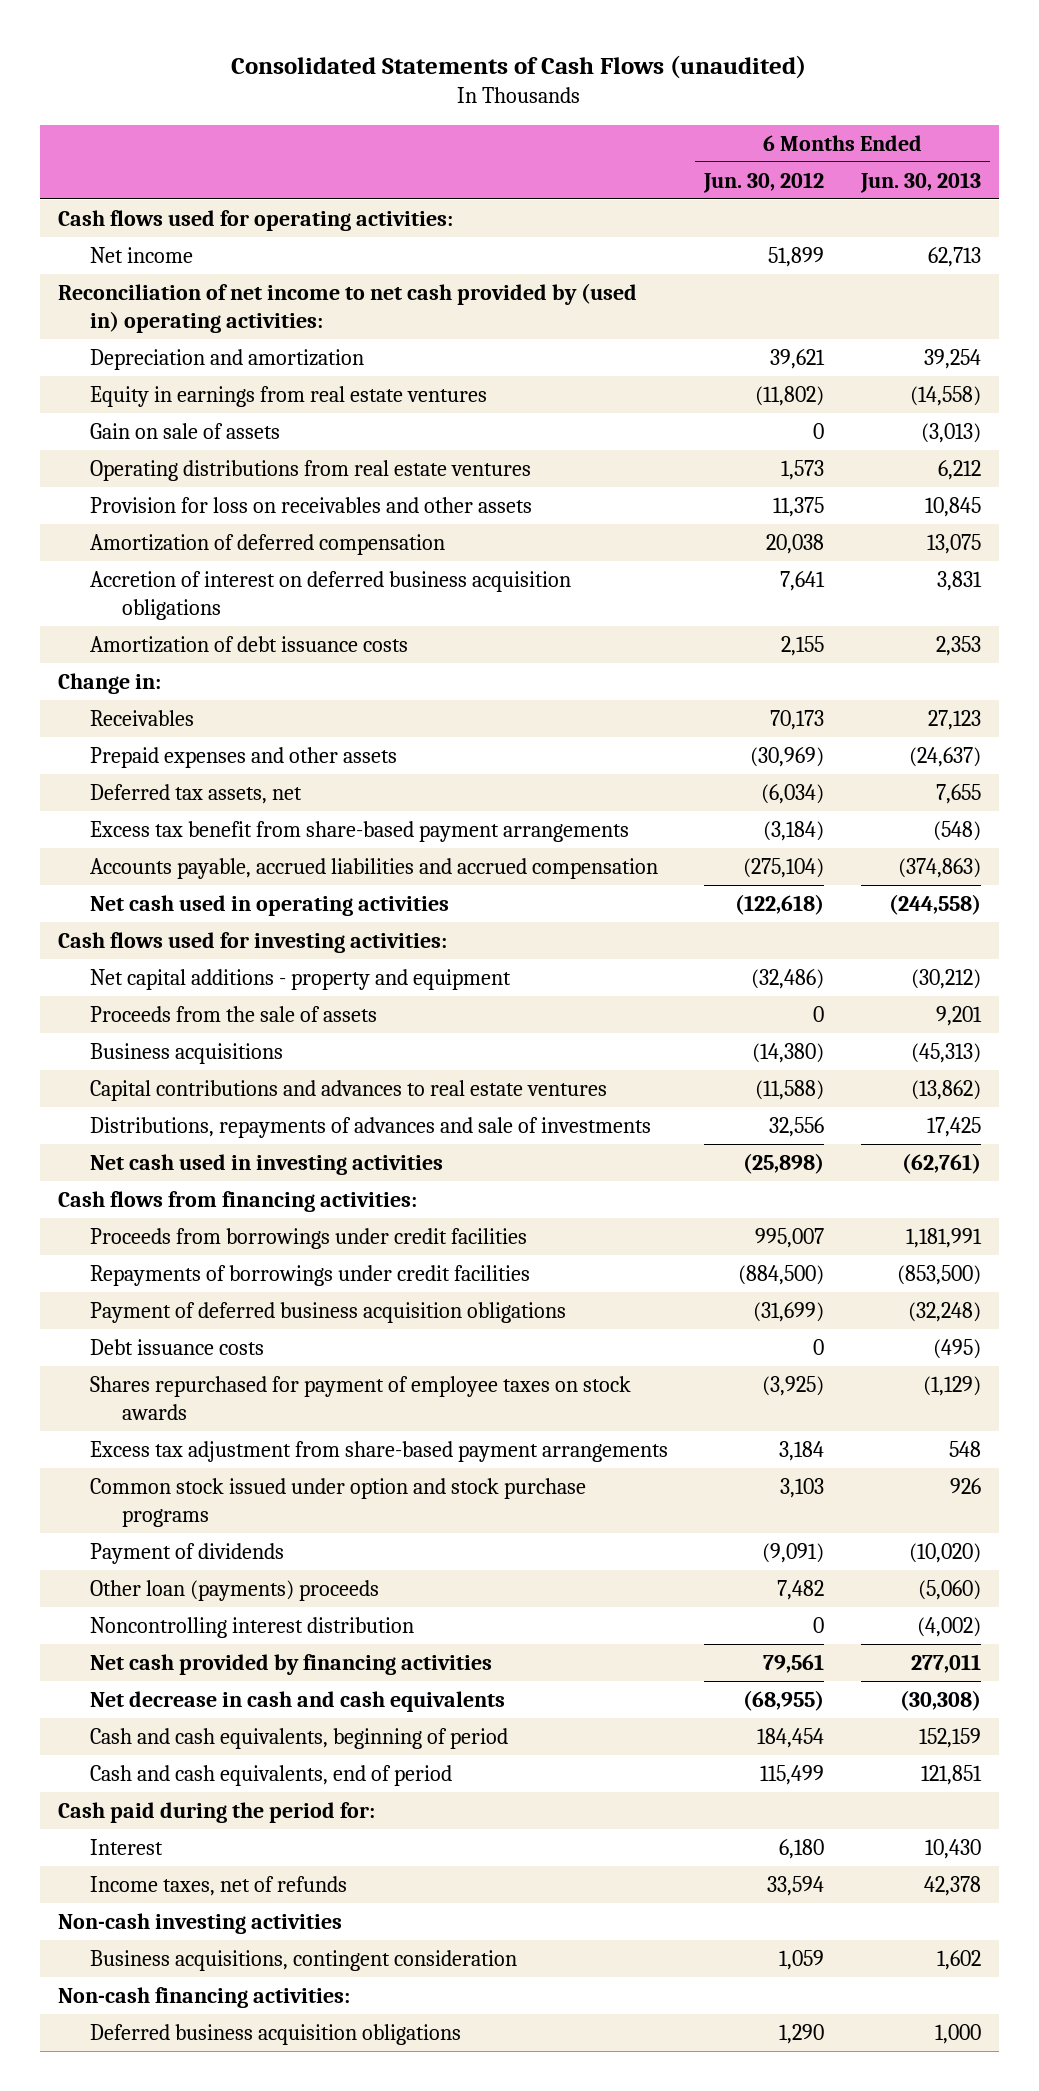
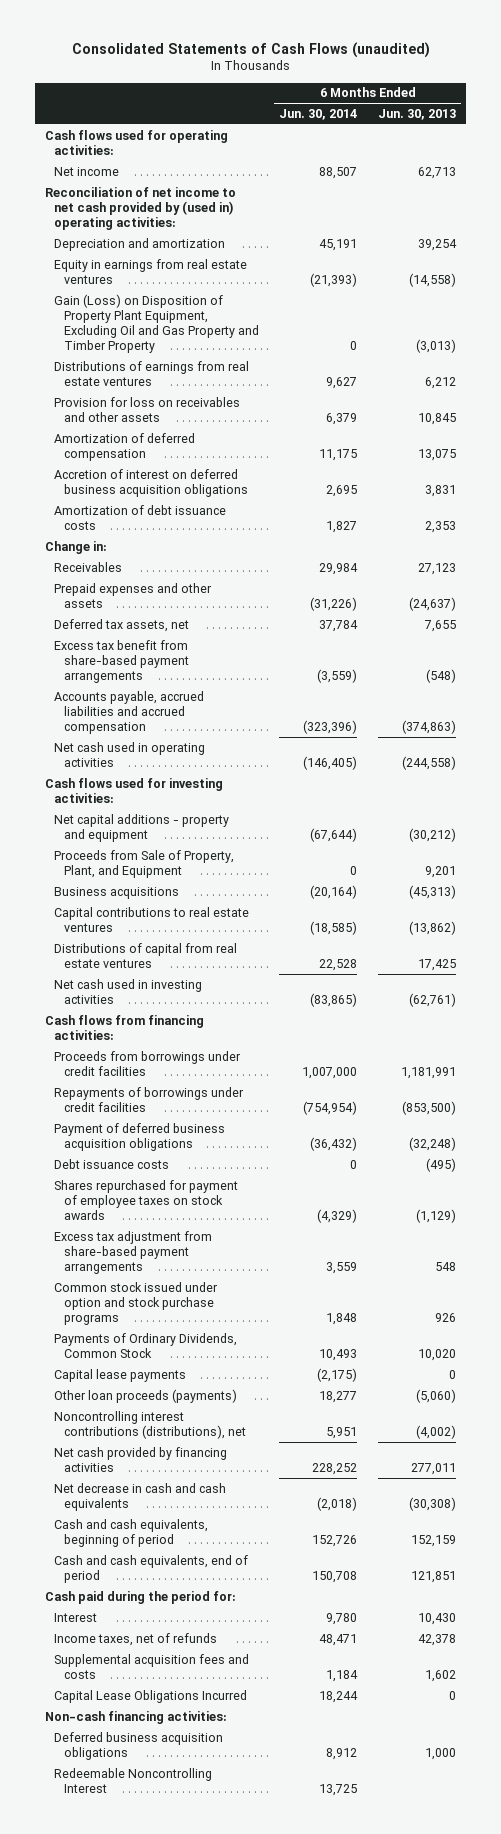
[703,171,825,193] Jun. 30, 2012 -> none
none -> [279,108,358,120] Jun. 30, 2014
[89,422,280,439] Gain on sale of assets -> [54,293,259,354] Gain (Loss) on Disposition of Property Plant Equipment, Excluding Oil and Gas Property and Timber Property
[89,459,531,481] Operating distributions from real estate ventures -> [54,360,250,386] Distributions of earnings from real estate ventures
[89,1005,377,1022] Proceeds from the sale of assets -> [54,849,235,878] Proceeds from Sale of Property, Plant, and Equipment
[89,1079,607,1101] Capital contributions and advances to real estate ventures -> [54,906,250,932] Capital contributions to real estate ventures
[89,1116,651,1138] Distributions, repayments of advances and sale of investments -> [54,942,238,968] Distributions of capital from real estate ventures
[89,1542,284,1564] Payment of dividends -> [54,1332,238,1358] Payments of Ordinary Dividends, Common Stock
[908,1542,981,1563] (10,020) -> [417,1348,456,1361] 10,020
none -> [54,1368,187,1382] Capital lease payments
[89,1579,379,1601] Other loan (payments) proceeds -> [54,1388,238,1403] Other loan proceeds (payments)
[89,1616,414,1638] Noncontrolling interest distribution -> [54,1410,246,1439] Noncontrolling interest contributions (distributions), net
[57,1912,342,1934] Non-cash investing activities -> none
[89,1949,517,1971] Business acquisitions, contingent consideration -> [54,1653,250,1679] Supplemental acquisition fees and costs
none -> [54,1689,248,1703] Capital Lease Obligations Incurred
none -> [54,1767,213,1793] Redeemable Noncontrolling Interest

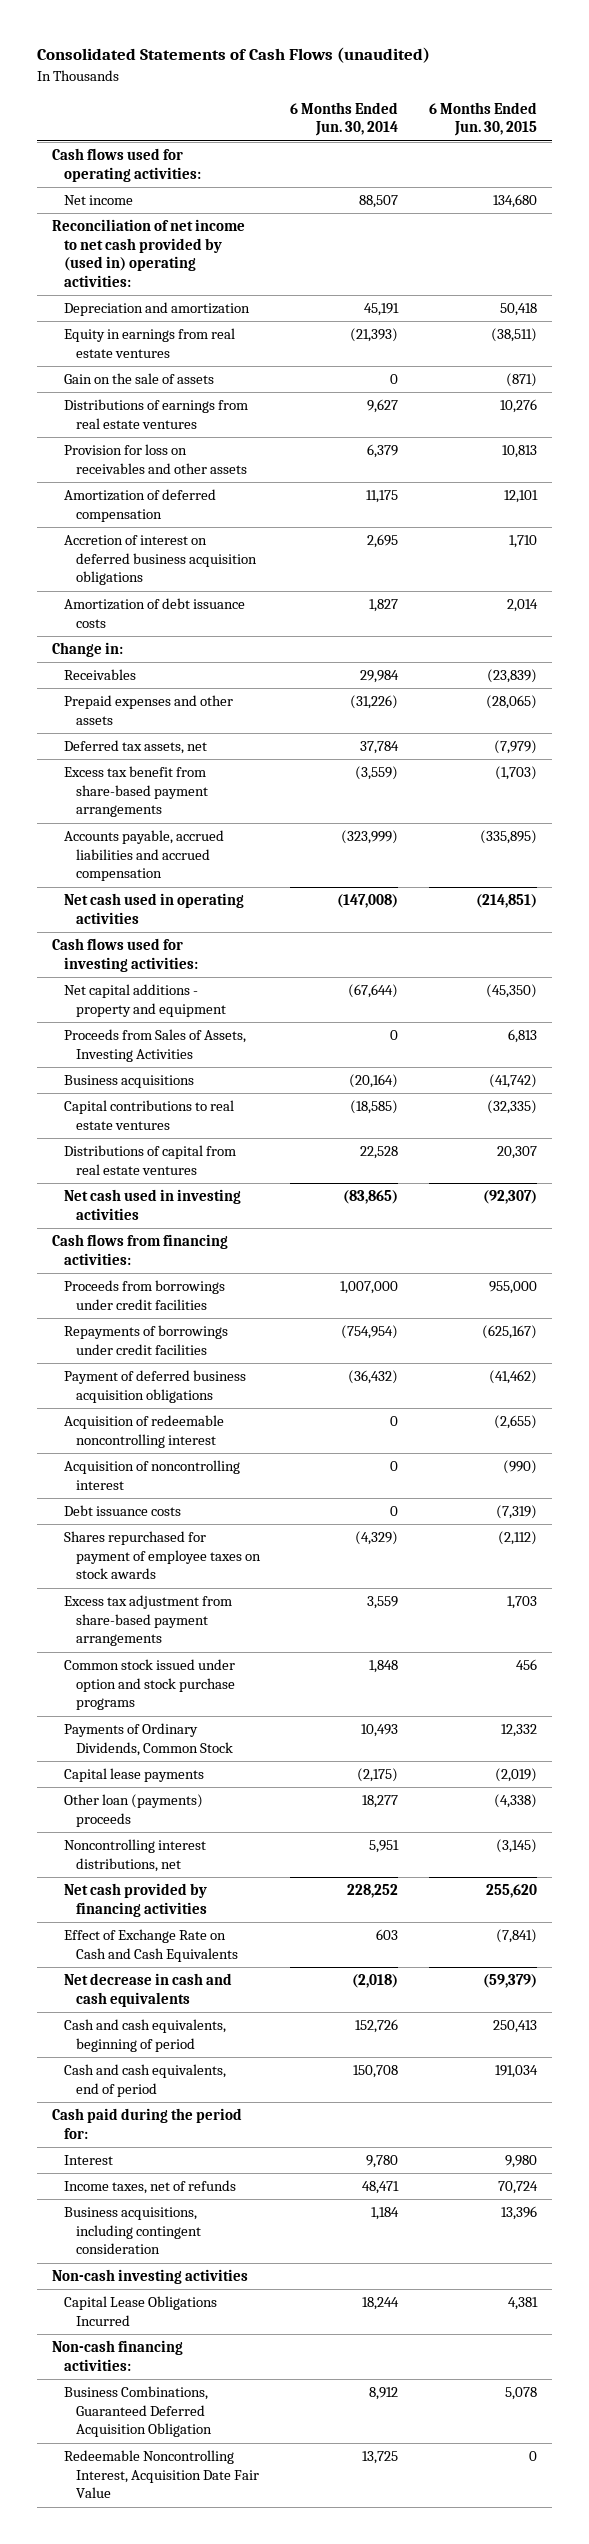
[377,108,456,120] Jun. 30, 2013 -> none
none -> [428,101,537,137] 6 Months Ended Jun. 30, 2015
[54,293,259,354] Gain (Loss) on Disposition of Property Plant Equipment, Excluding Oil and Gas Property and Timber Property -> [64,373,215,385] Gain on the sale of assets
[303,720,358,735] (323,396) -> [341,830,399,845] (323,999)
[303,755,358,770] (146,405) -> [337,894,399,909] (147,008)
[54,849,235,878] Proceeds from Sale of Property, Plant, and Equipment -> none
none -> [64,1029,247,1062] Proceeds from Sales of Assets, Investing Activities
none -> [64,1415,225,1448] Acquisition of redeemable noncontrolling interest
none -> [64,1460,241,1490] Acquisition of noncontrolling interest
[54,1388,238,1403] Other loan proceeds (payments) -> [64,1794,204,1827] Other loan (payments) proceeds
[54,1410,246,1439] Noncontrolling interest contributions (distributions), net -> [64,1839,207,1872] Noncontrolling interest distributions, net
none -> [64,1929,238,1962] Effect of Exchange Rate on Cash and Cash Equivalents
[54,1653,250,1679] Supplemental acquisition fees and costs -> [64,2207,201,2255] Business acquisitions, including contingent consideration
none -> [52,2269,249,2285] Non-cash investing activities
[54,1731,224,1760] Deferred business acquisition obligations -> [64,2386,212,2438] Business Combinations, Guaranteed Deferred Acquisition Obligation
[54,1767,213,1793] Redeemable Noncontrolling Interest -> [64,2450,259,2499] Redeemable Noncontrolling Interest, Acquisition Date Fair Value

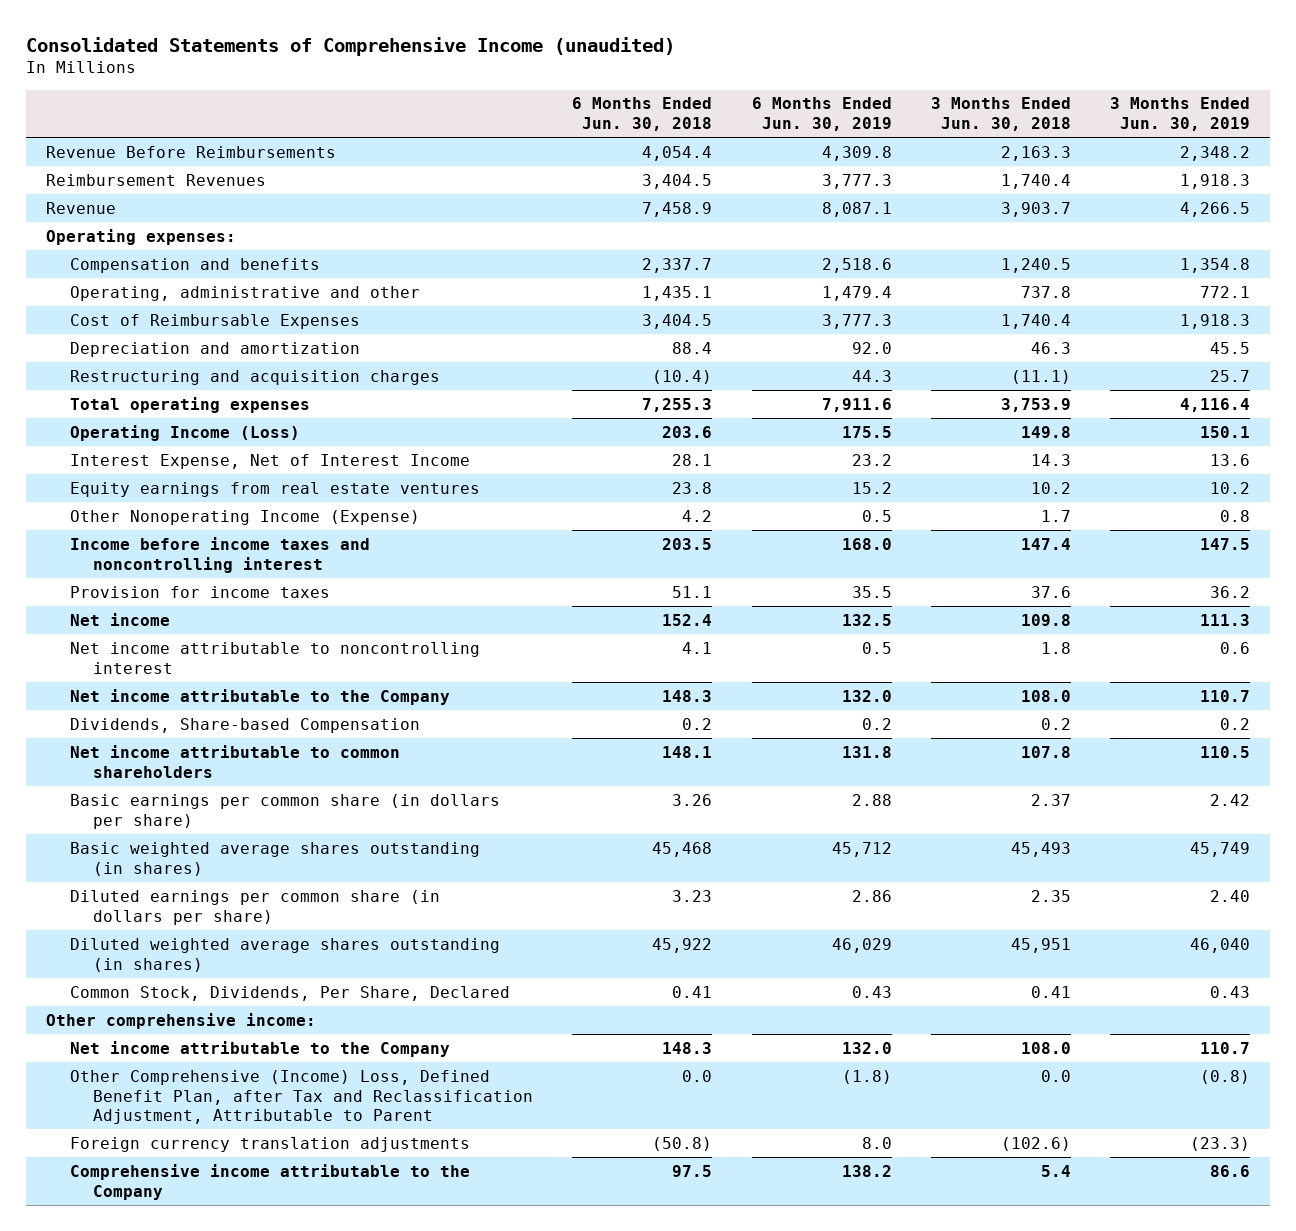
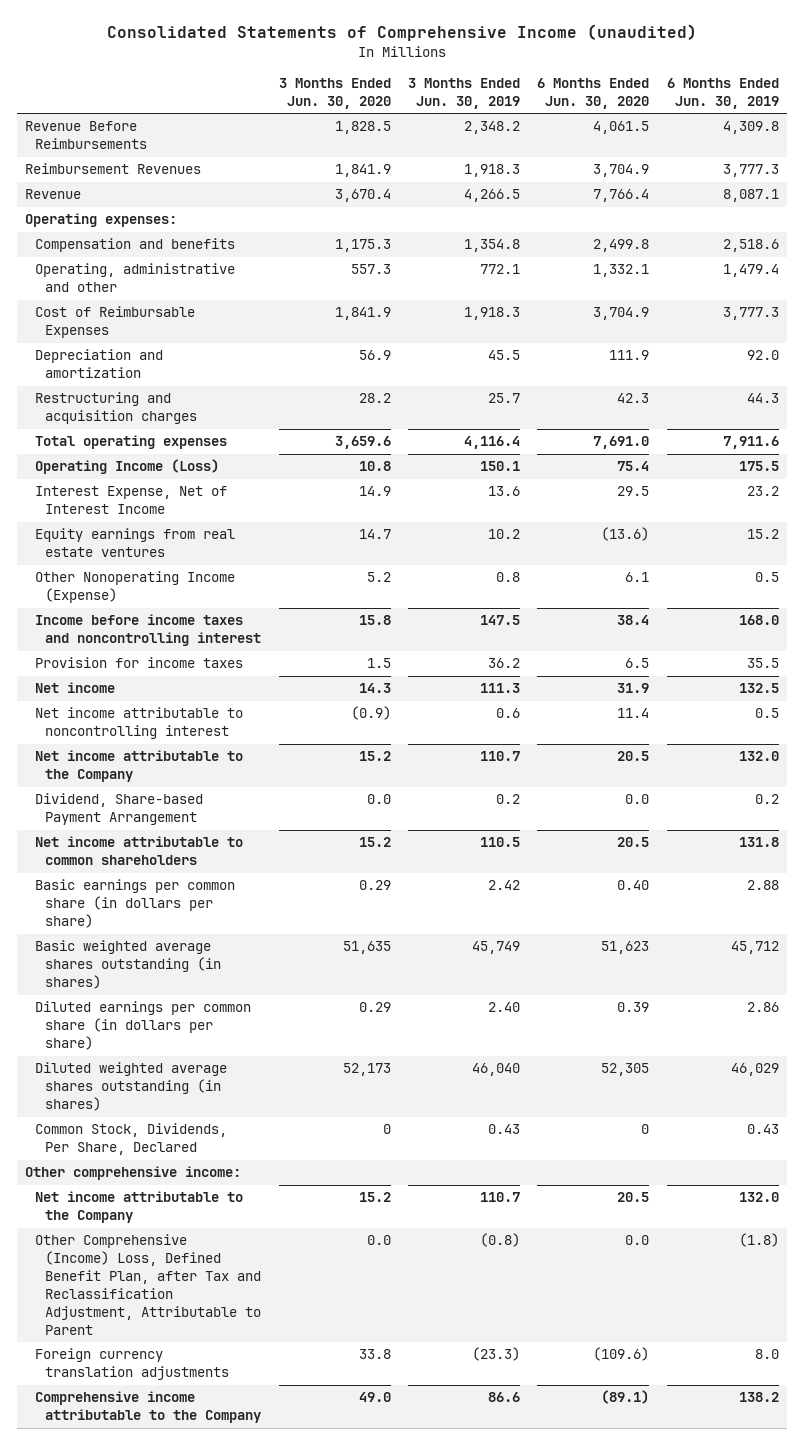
[572,97,713,132] 6 Months Ended Jun. 30, 2018 -> none
[930,97,1071,132] 3 Months Ended Jun. 30, 2018 -> none
none -> [278,78,391,110] 3 Months Ended Jun. 30, 2020
none -> [537,78,650,110] 6 Months Ended Jun. 30, 2020
[69,717,420,733] Dividends, Share-based Compensation -> [35,793,204,826] Dividend, Share-based Payment Arrangement

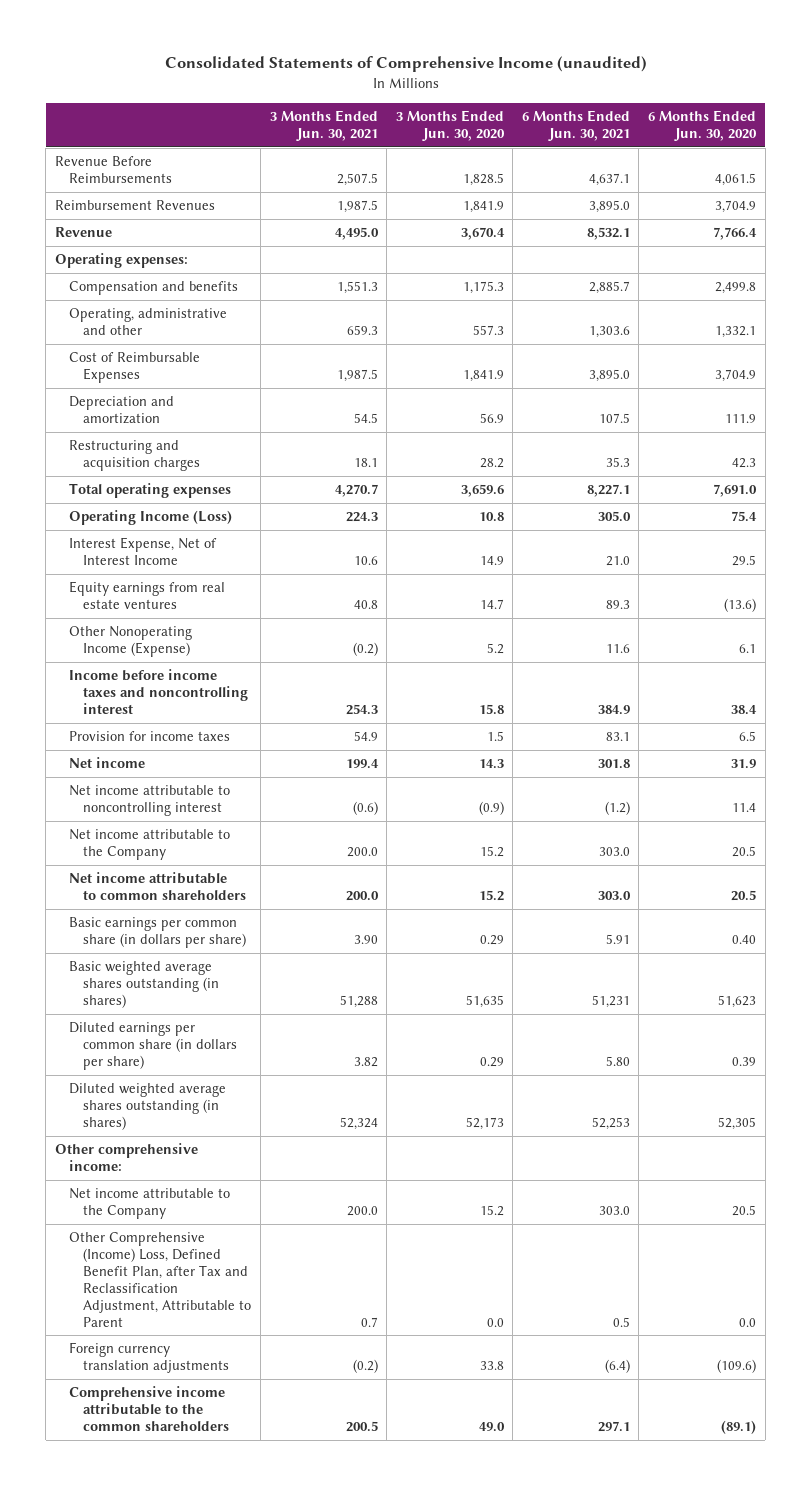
[408,78,521,110] 3 Months Ended Jun. 30, 2019 -> none
[666,78,779,110] 6 Months Ended Jun. 30, 2019 -> none
none -> [269,109,378,141] 3 Months Ended Jun. 30, 2021
none -> [521,109,630,141] 6 Months Ended Jun. 30, 2021
[35,793,204,826] Dividend, Share-based Payment Arrangement -> none
[35,1123,228,1156] Common Stock, Dividends, Per Share, Declared -> none
[35,1391,262,1424] Comprehensive income attributable to the Company -> [69,1386,230,1432] Comprehensive income attributable to the common shareholders

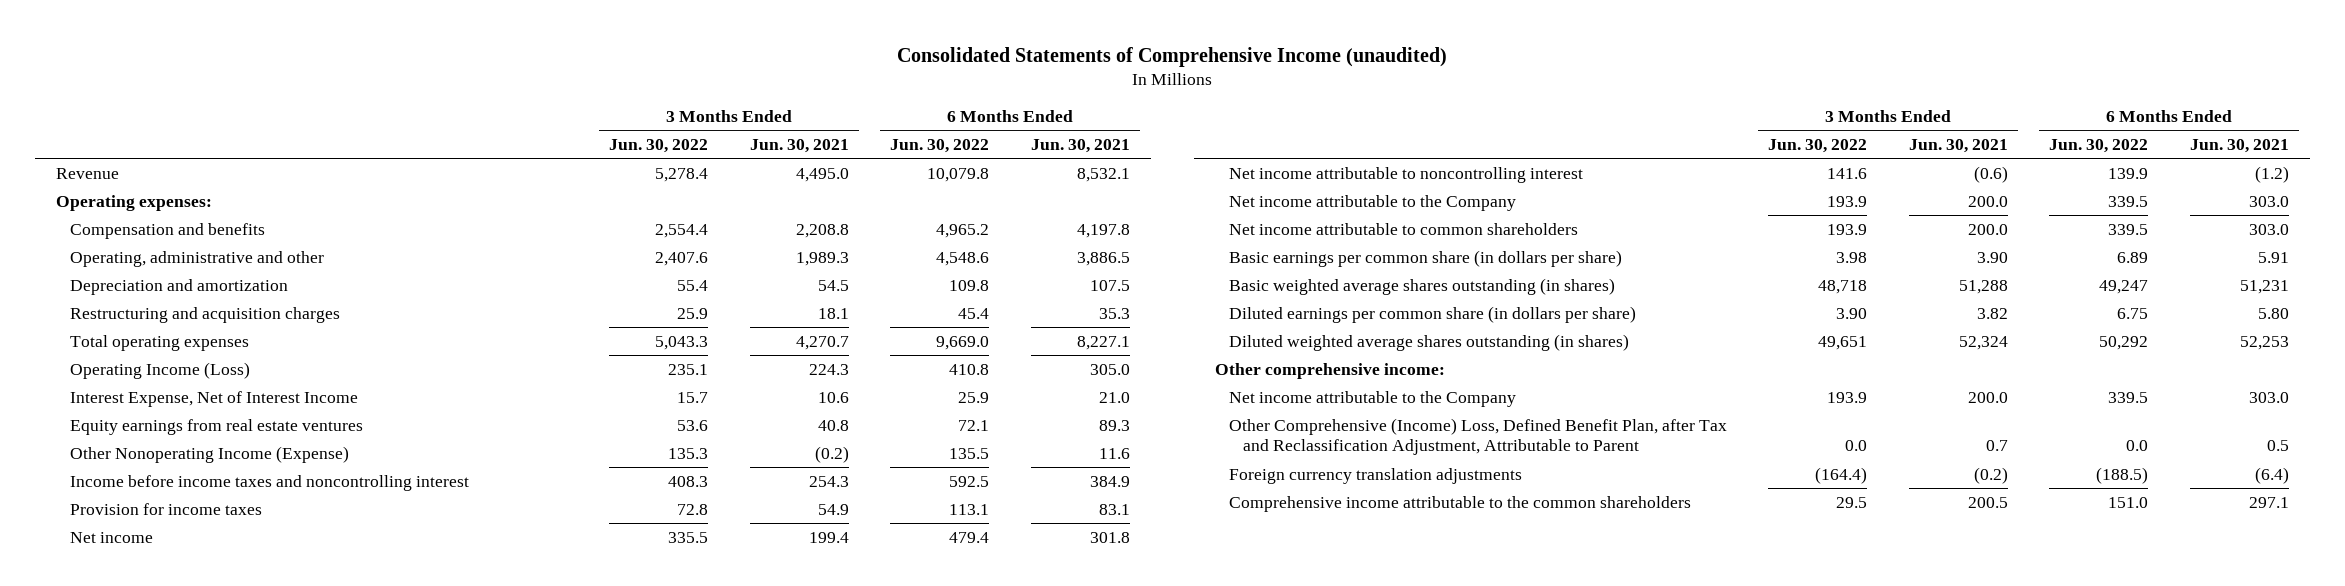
[395,109,505,141] 3 Months Ended Jun. 30, 2020 -> none
[648,109,758,141] 6 Months Ended Jun. 30, 2020 -> none
none -> [609,138,709,153] Jun. 30, 2022
none -> [890,138,990,153] Jun. 30, 2022
[55,156,173,184] Revenue Before Reimbursements -> none
[55,200,216,211] Reimbursement Revenues -> none
[69,352,201,384] Cost of Reimbursable Expenses -> none
[336,281,378,295] 1,551.3 -> [795,223,849,238] 2,208.8
[588,281,630,295] 2,885.7 -> [1076,223,1130,238] 4,197.8
[346,325,378,336] 659.3 -> [795,251,849,266] 1,989.3
[588,326,630,339] 1,303.6 -> [1076,251,1130,266] 3,886.5

